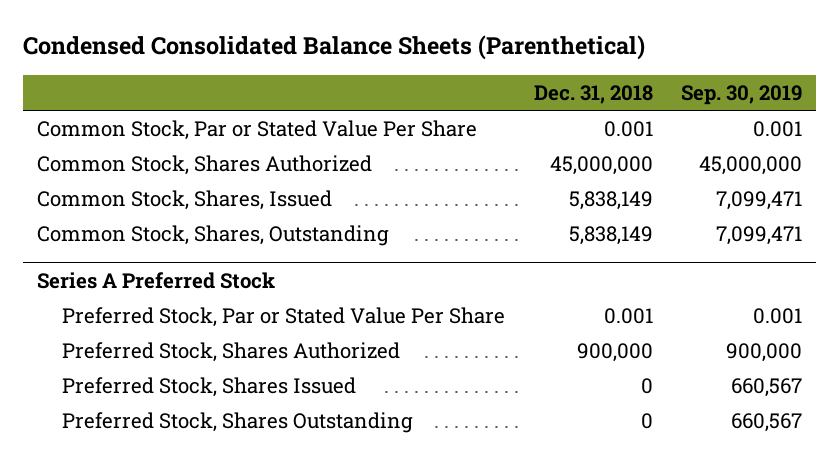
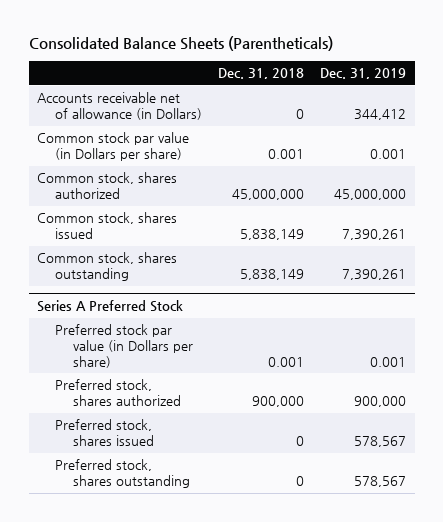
[22,35,645,61] Condensed Consolidated Balance Sheets (Parenthetical) -> [28,36,333,52] Consolidated Balance Sheets (Parentheticals)
[681,85,803,106] Sep. 30, 2019 -> none
none -> [320,68,407,80] Dec. 31, 2019
none -> [36,92,202,121] Accounts receivable net of allowance (in Dollars)
[36,120,477,141] Common Stock, Par or Stated Value Per Share -> [36,132,189,162] Common stock par value (in Dollars per share)
[36,155,372,176] Common Stock, Shares Authorized -> [36,172,177,200] Common stock, shares authorized
[36,190,332,211] Common Stock, Shares, Issued -> [36,212,177,240] Common stock, shares issued
[36,225,389,247] Common Stock, Shares, Outstanding -> [36,252,177,282] Common stock, shares outstanding
[62,307,506,328] Preferred Stock, Par or Stated Value Per Share -> [54,324,194,368] Preferred stock par value (in Dollars per share)
[62,342,401,363] Preferred Stock, Shares Authorized -> [54,379,182,407] Preferred stock, shares authorized
[62,377,357,398] Preferred Stock, Shares Issued -> [54,419,155,447] Preferred stock, shares issued
[62,412,414,434] Preferred Stock, Shares Outstanding -> [54,459,191,489] Preferred stock, shares outstanding

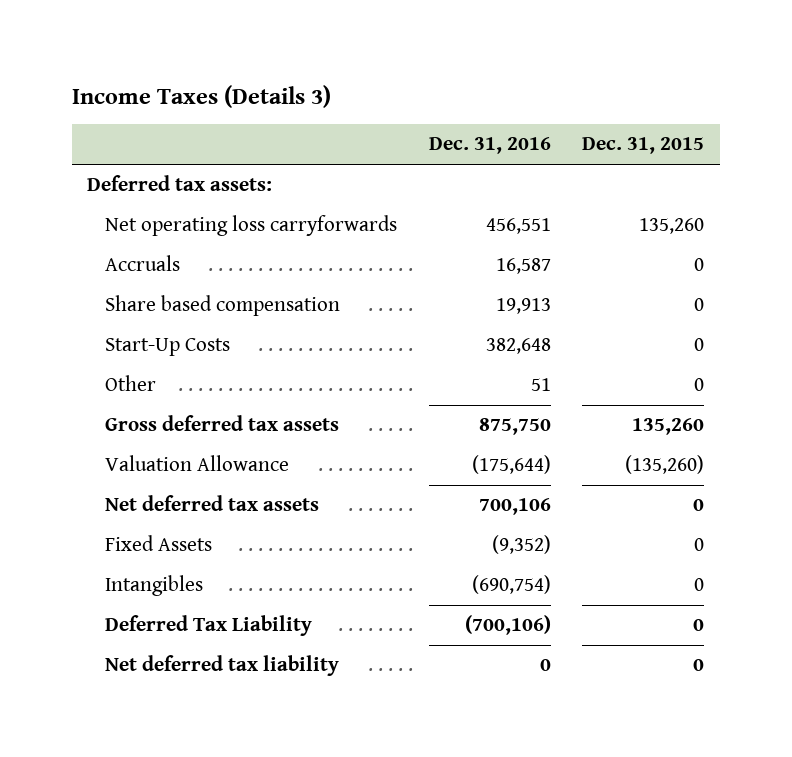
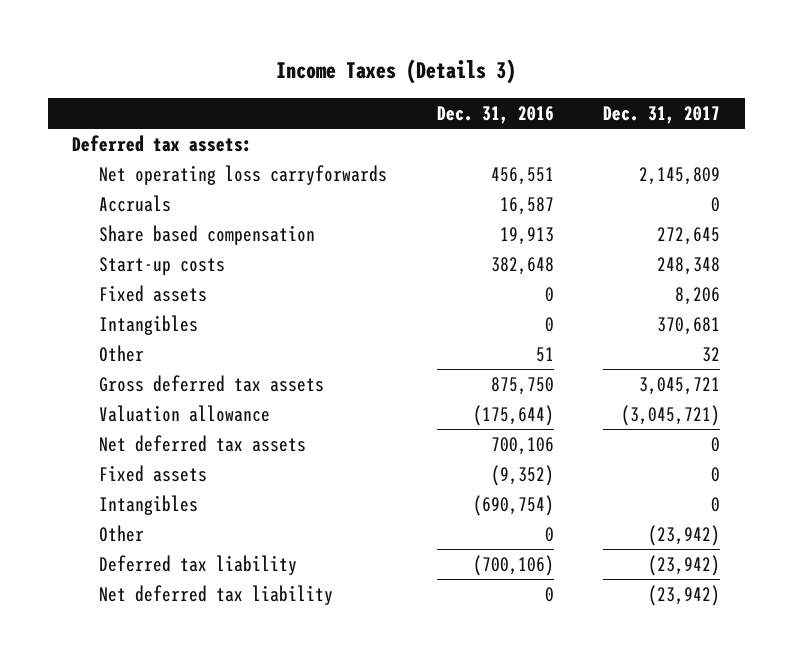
[582,137,705,155] Dec. 31, 2015 -> none
none -> [602,106,720,125] Dec. 31, 2017
[105,338,231,357] Start-Up Costs -> [99,257,226,276] Start-up costs
none -> [99,285,208,303] Fixed assets
none -> [99,315,199,336] Intangibles
[105,455,290,472] Valuation Allowance -> [99,405,271,423] Valuation allowance
[105,535,213,552] Fixed Assets -> [99,465,208,483] Fixed assets
none -> [99,525,145,543] Other
[105,615,313,637] Deferred Tax Liability -> [99,555,298,576] Deferred tax liability

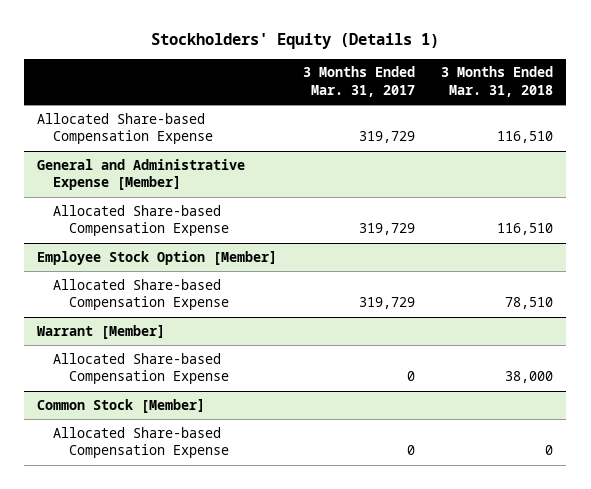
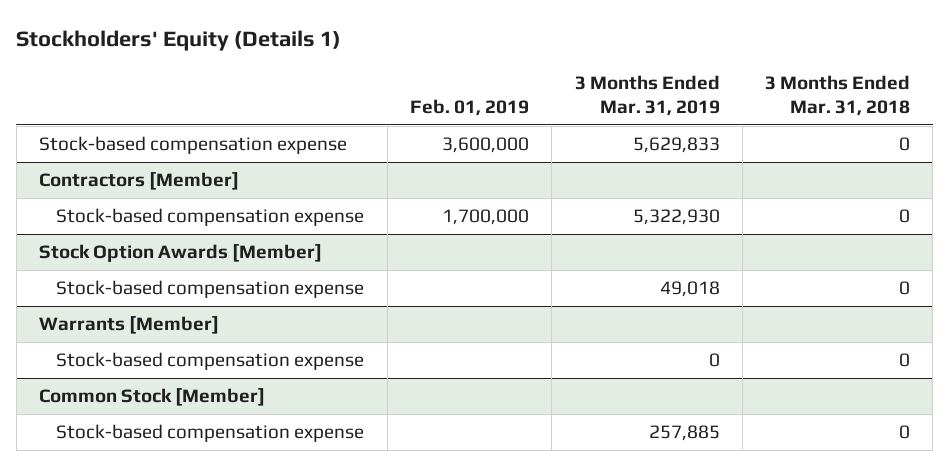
[303,66,416,97] 3 Months Ended Mar. 31, 2017 -> none
none -> [409,98,529,116] Feb. 01, 2019
none -> [574,74,720,116] 3 Months Ended Mar. 31, 2019
[37,158,246,191] General and Administrative Expense [Member] -> none
[37,112,213,145] Allocated Share-based Compensation Expense -> [39,135,348,154] Stock-based compensation expense
[497,131,554,144] 116,510 -> [899,136,911,151] 0
none -> [39,171,240,190] Contractors [Member]
[52,204,229,237] Allocated Share-based Compensation Expense -> [56,207,365,226] Stock-based compensation expense
[497,223,554,236] 116,510 -> [899,208,911,223] 0
[37,250,278,265] Employee Stock Option [Member] -> [39,243,323,262] Stock Option Awards [Member]
[52,278,229,311] Allocated Share-based Compensation Expense -> [56,279,365,298] Stock-based compensation expense
[505,297,554,310] 78,510 -> [899,280,911,295] 0
[37,324,166,339] Warrant [Member] -> [39,315,220,334] Warrants [Member]
[52,352,229,385] Allocated Share-based Compensation Expense -> [56,351,365,370] Stock-based compensation expense
[505,371,554,384] 38,000 -> [899,352,911,367] 0
[52,426,229,459] Allocated Share-based Compensation Expense -> [56,423,365,442] Stock-based compensation expense

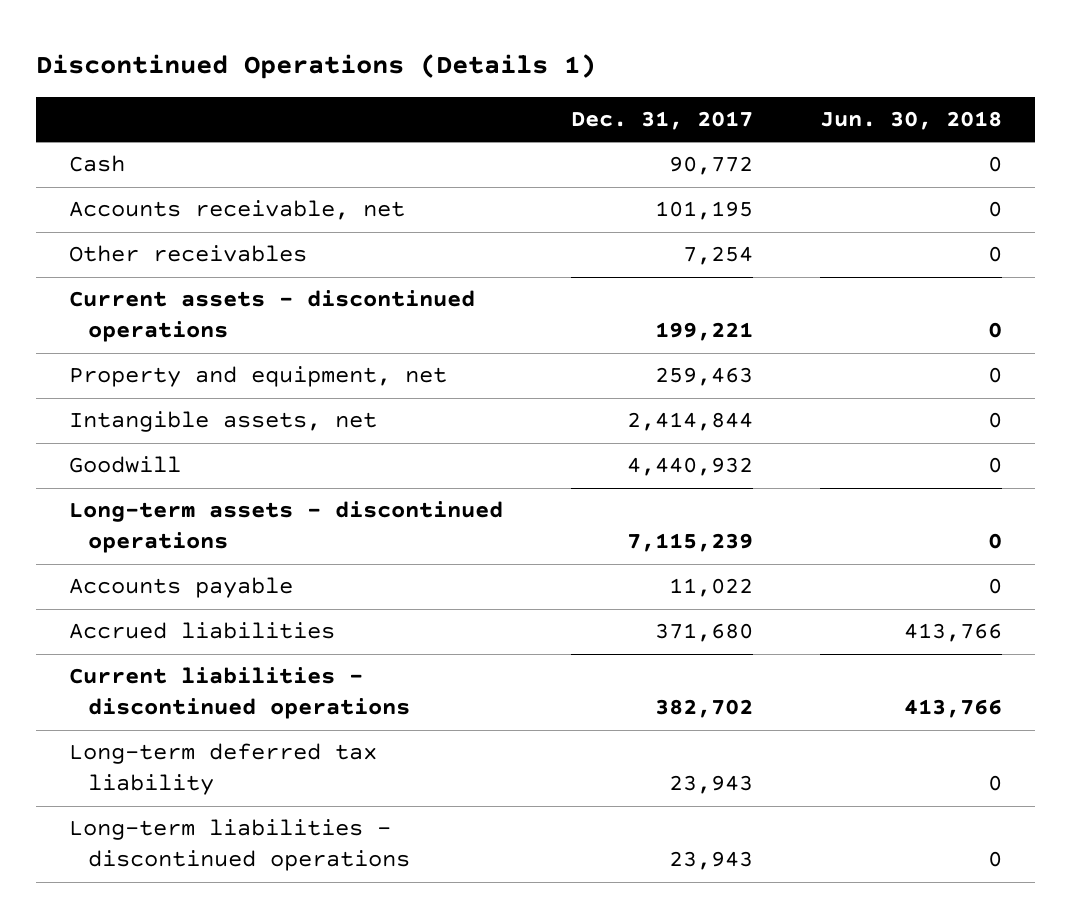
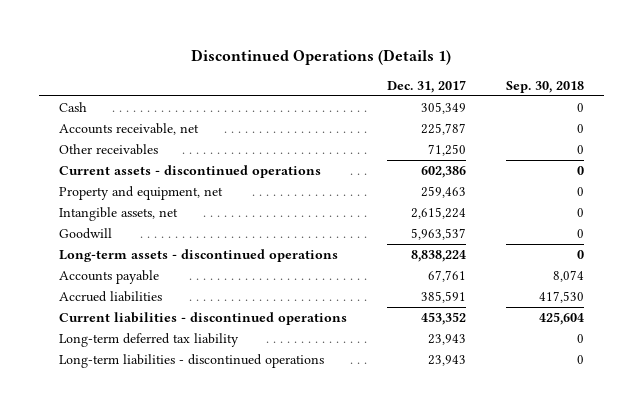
[819,111,1002,131] Jun. 30, 2018 -> none
none -> [505,80,584,93] Sep. 30, 2018
[668,156,753,176] 90,772 -> [420,101,466,114] 305,349
[654,201,753,221] 101,195 -> [420,122,466,135] 225,787
[682,246,753,266] 7,254 -> [427,143,466,156] 71,250
[654,322,753,342] 199,221 -> [420,165,466,178] 602,386
[626,412,753,432] 2,414,844 -> [410,206,466,219] 2,615,224
[626,457,753,477] 4,440,932 -> [410,227,466,240] 5,963,537
[626,533,753,553] 7,115,239 -> [410,249,466,262] 8,838,224
[668,578,753,598] 11,022 -> [427,269,466,282] 67,761
[654,623,753,643] 371,680 -> [420,290,466,303] 385,591
[654,699,753,719] 382,702 -> [420,311,466,325] 453,352

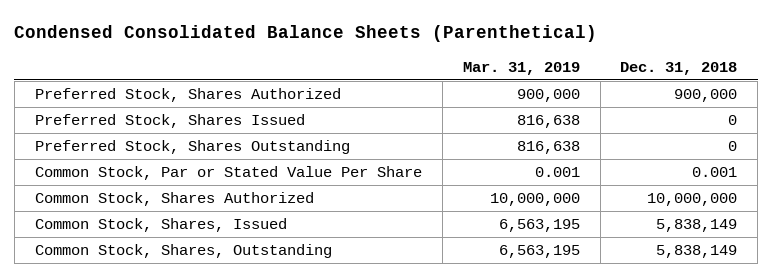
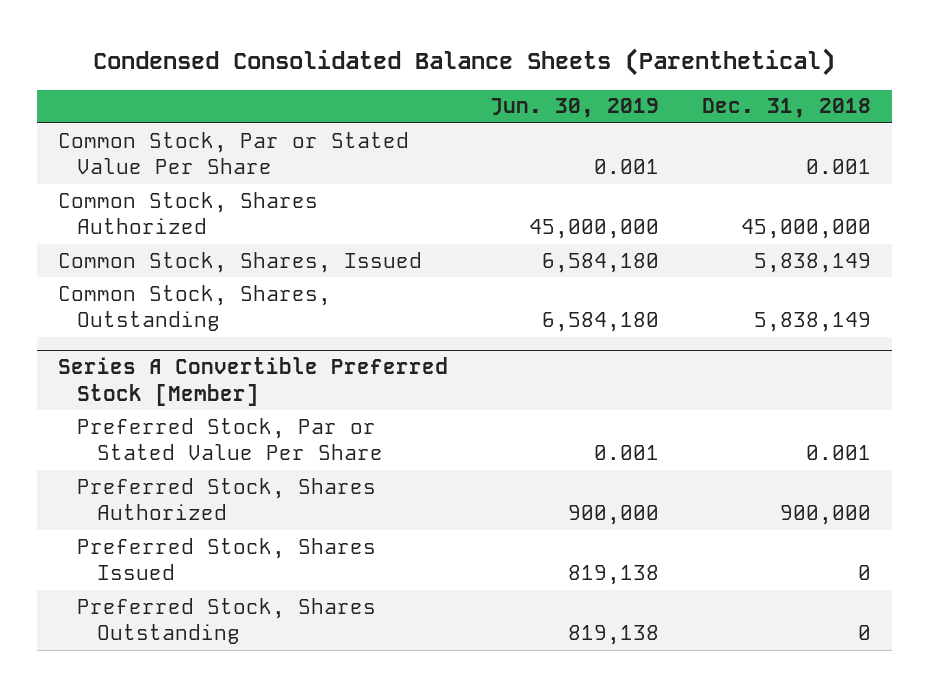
[462,62,580,76] Mar. 31, 2019 -> none
none -> [490,98,660,119] Jun. 30, 2019
[34,88,341,103] Preferred Stock, Shares Authorized -> none
[34,114,305,129] Preferred Stock, Shares Issued -> none
[34,140,350,155] Preferred Stock, Shares Outstanding -> none
[647,193,738,207] 10,000,000 -> [740,219,871,240] 45,000,000
none -> [57,357,448,406] Series A Convertible Preferred Stock [Member]
none -> [77,417,383,461] Preferred Stock, Par or Stated Value Per Share
none -> [77,477,377,521] Preferred Stock, Shares Authorized
none -> [77,537,377,581] Preferred Stock, Shares Issued
none -> [77,597,377,645] Preferred Stock, Shares Outstanding

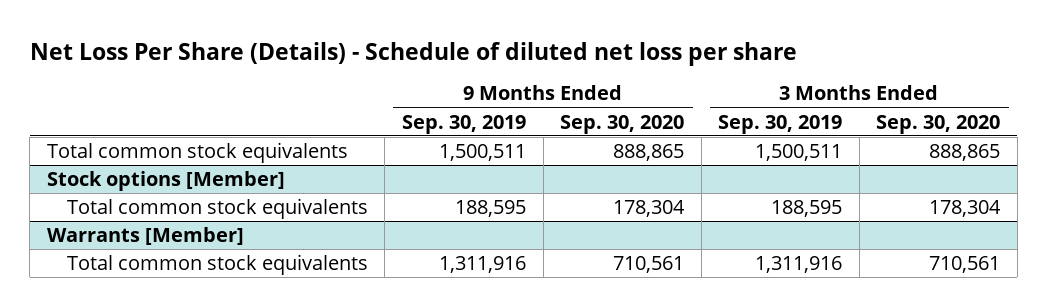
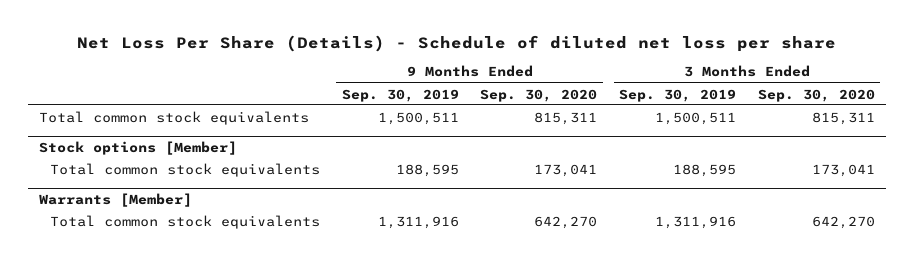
[613,144,685,162] 888,865 -> [534,111,598,125] 815,311
[929,144,1001,162] 888,865 -> [811,111,875,125] 815,311
[613,200,686,218] 178,304 -> [534,163,598,177] 173,041
[929,200,1002,218] 178,304 -> [811,163,875,177] 173,041
[613,256,685,274] 710,561 -> [534,215,598,229] 642,270
[929,256,1001,274] 710,561 -> [811,215,875,229] 642,270

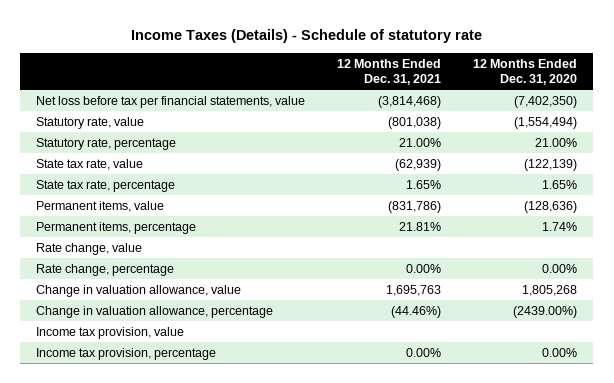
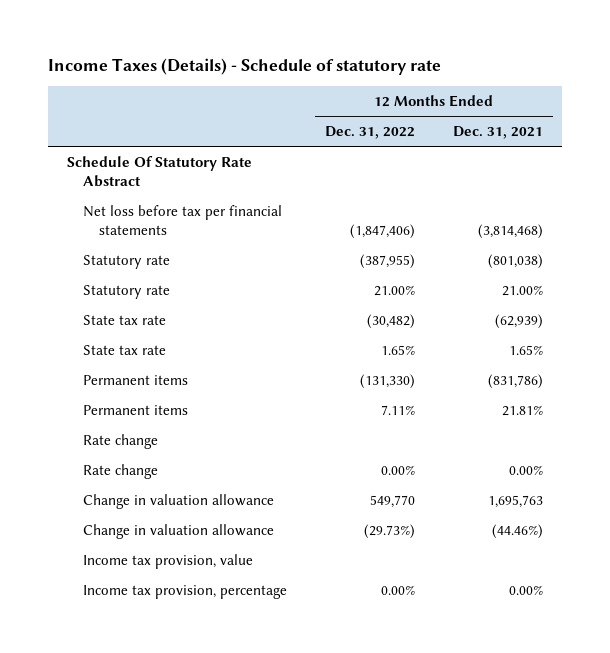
[473,58,578,86] 12 Months Ended Dec. 31, 2020 -> none
none -> [325,125,416,139] Dec. 31, 2022
none -> [66,155,252,188] Schedule Of Statutory Rate Abstract
[36,96,306,109] Net loss before tax per financial statements, value -> [82,204,282,236] Net loss before tax per financial statements
[36,117,145,130] Statutory rate, value -> [82,254,170,269] Statutory rate
[36,138,177,151] Statutory rate, percentage -> [82,284,170,299] Statutory rate
[36,159,144,171] State tax rate, value -> [82,314,166,325] State tax rate
[36,180,176,193] State tax rate, percentage -> [82,344,166,355] State tax rate
[36,201,165,213] Permanent items, value -> [82,374,188,385] Permanent items
[36,222,197,235] Permanent items, percentage -> [82,404,188,415] Permanent items
[36,243,143,256] Rate change, value -> [82,433,158,449] Rate change
[36,264,175,277] Rate change, percentage -> [82,463,158,479] Rate change
[36,285,242,298] Change in valuation allowance, value -> [82,493,274,509] Change in valuation allowance
[36,306,274,319] Change in valuation allowance, percentage -> [82,523,274,539] Change in valuation allowance

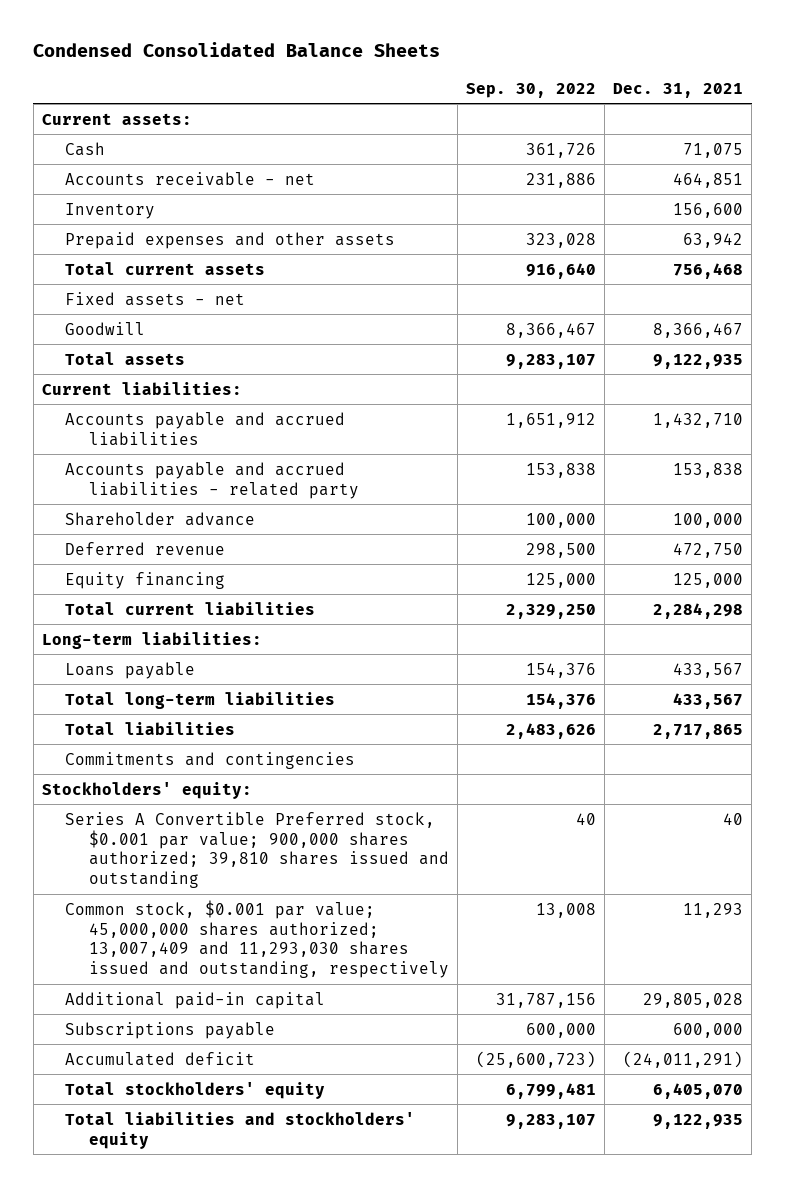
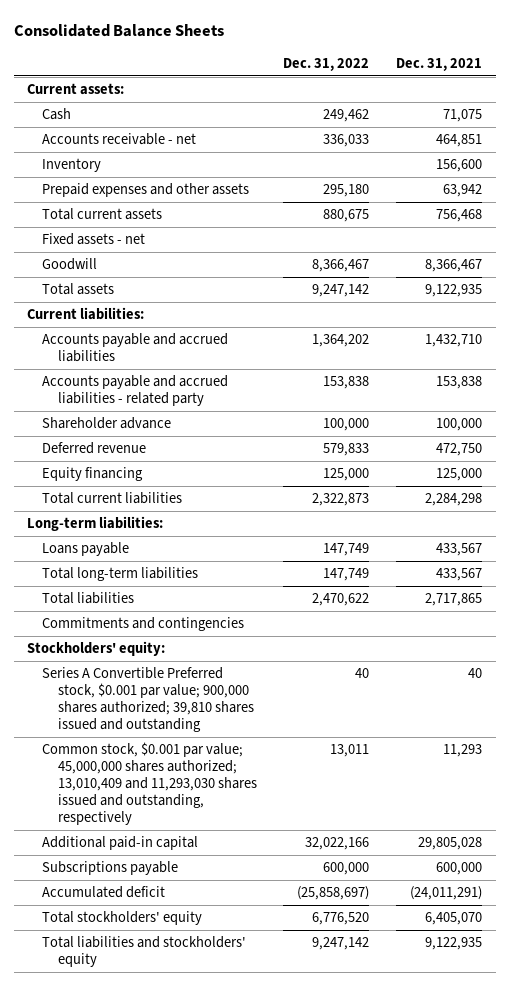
[33,42,441,58] Condensed Consolidated Balance Sheets -> [13,24,224,38] Consolidated Balance Sheets
[466,82,597,98] Sep. 30, 2022 -> none
none -> [283,58,370,72] Dec. 31, 2022
[65,899,449,979] Common stock, $0.001 par value; 45,000,000 shares authorized; 13,007,409 and 11,293,030 shares issued and outstanding, respectively -> [42,742,257,825] Common stock, $0.001 par value; 45,000,000 shares authorized; 13,010,409 and 11,293,030 shares issued and outstanding, respectively

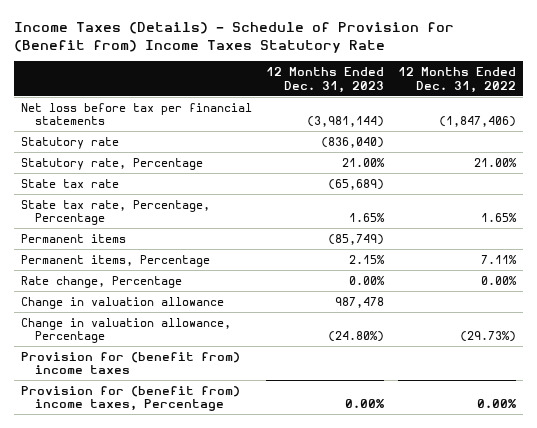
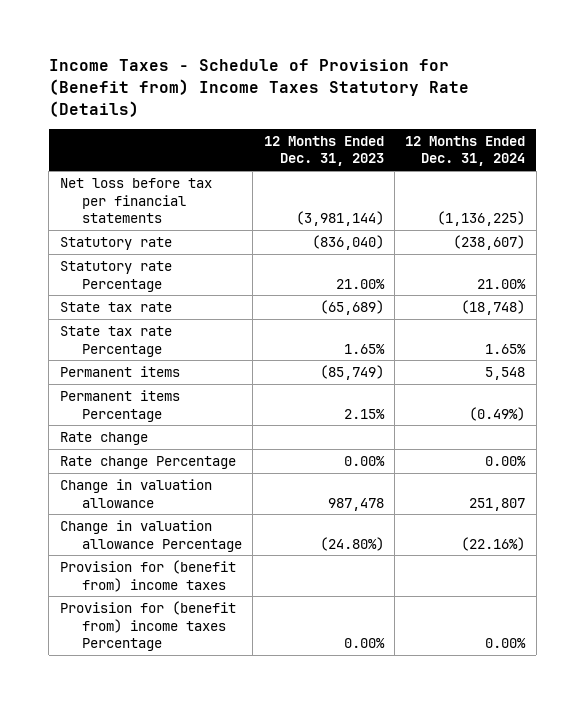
[14,22,455,53] Income Taxes (Details) - Schedule of Provision for (Benefit from) Income Taxes Statutory Rate -> [48,58,469,117] Income Taxes - Schedule of Provision for (Benefit from) Income Taxes Statutory Rate (Details)
[397,66,516,93] 12 Months Ended Dec. 31, 2022 -> none
none -> [405,136,526,167] 12 Months Ended Dec. 31, 2024
[21,157,204,170] Statutory rate, Percentage -> [59,261,172,292] Statutory rate Percentage
[21,199,211,226] State tax rate, Percentage, Percentage -> [59,326,172,357] State tax rate Percentage
[21,254,211,267] Permanent items, Percentage -> [59,390,180,422] Permanent items Percentage
none -> [59,432,148,446] Rate change
[21,275,183,288] Rate change, Percentage -> [59,456,236,470] Rate change Percentage
[21,317,232,344] Change in valuation allowance, Percentage -> [59,520,243,552] Change in valuation allowance Percentage
[21,385,241,412] Provision for (benefit from) income taxes, Percentage -> [59,601,236,652] Provision for (benefit from) income taxes Percentage

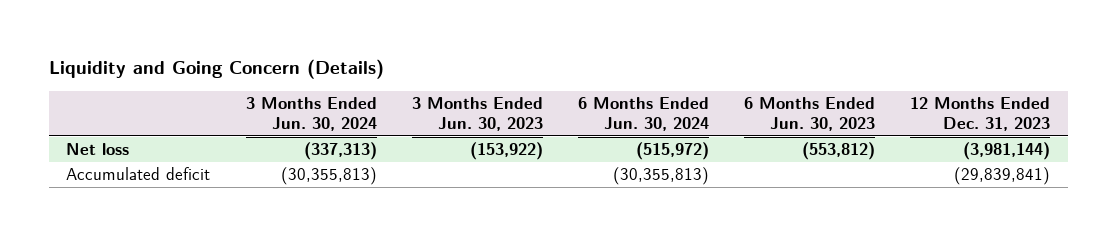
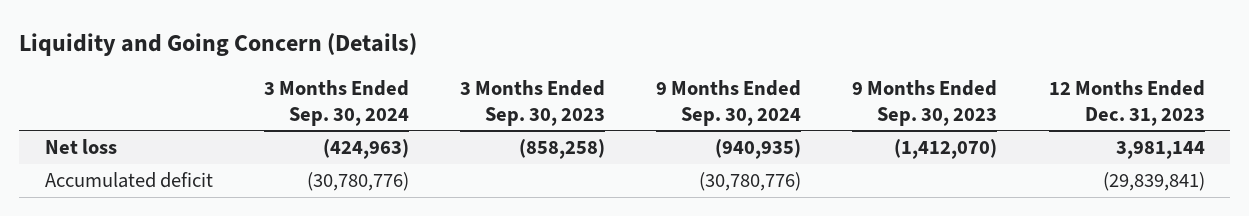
[245,97,377,132] 3 Months Ended Jun. 30, 2024 -> none
[411,97,543,132] 3 Months Ended Jun. 30, 2023 -> none
[577,97,709,132] 6 Months Ended Jun. 30, 2024 -> none
[744,97,876,132] 6 Months Ended Jun. 30, 2023 -> none
none -> [263,80,409,126] 3 Months Ended Sep. 30, 2024
none -> [460,80,606,126] 3 Months Ended Sep. 30, 2023
none -> [656,80,802,126] 9 Months Ended Sep. 30, 2024
none -> [852,80,998,126] 9 Months Ended Sep. 30, 2023
[963,142,1051,161] (3,981,144) -> [1115,141,1205,160] 3,981,144

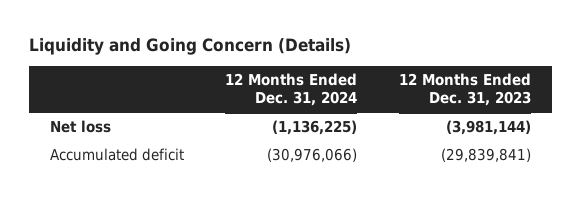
[263,80,409,126] 3 Months Ended Sep. 30, 2024 -> none
[460,80,606,126] 3 Months Ended Sep. 30, 2023 -> none
[656,80,802,126] 9 Months Ended Sep. 30, 2024 -> none
[852,80,998,126] 9 Months Ended Sep. 30, 2023 -> none
none -> [225,73,358,107] 12 Months Ended Dec. 31, 2024
[1115,141,1205,160] 3,981,144 -> [446,120,532,136] (3,981,144)

